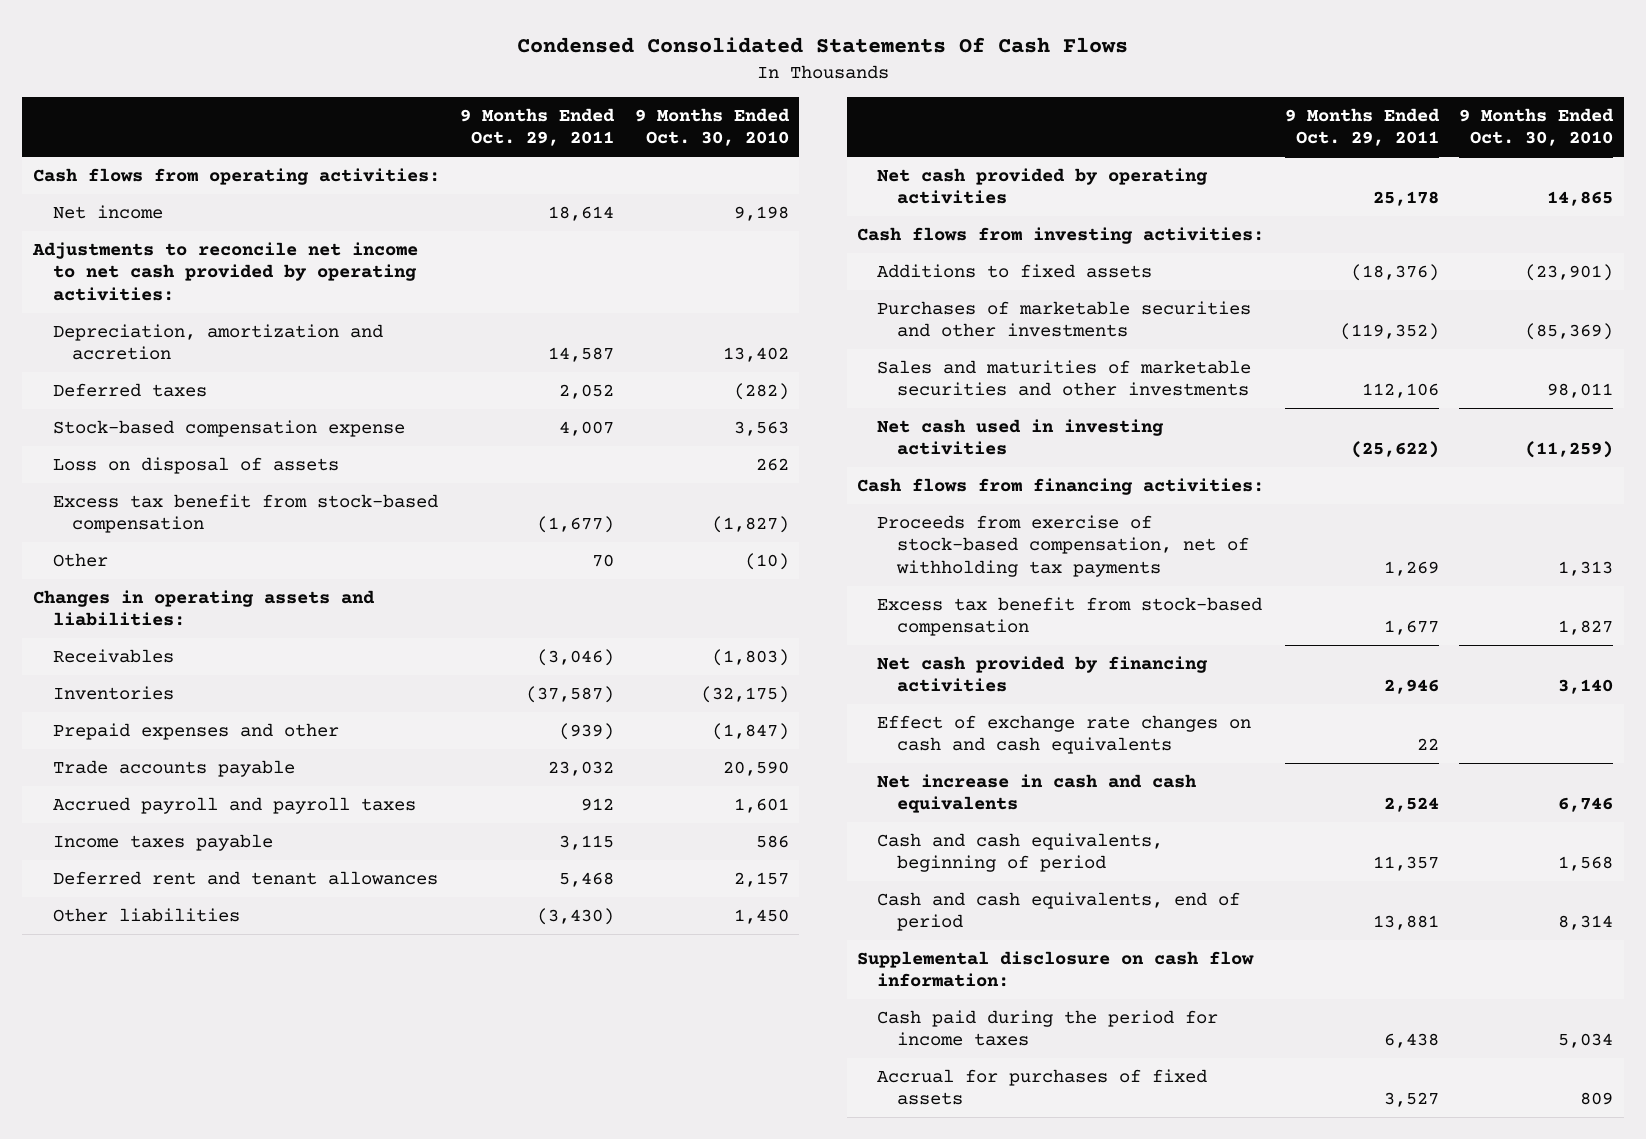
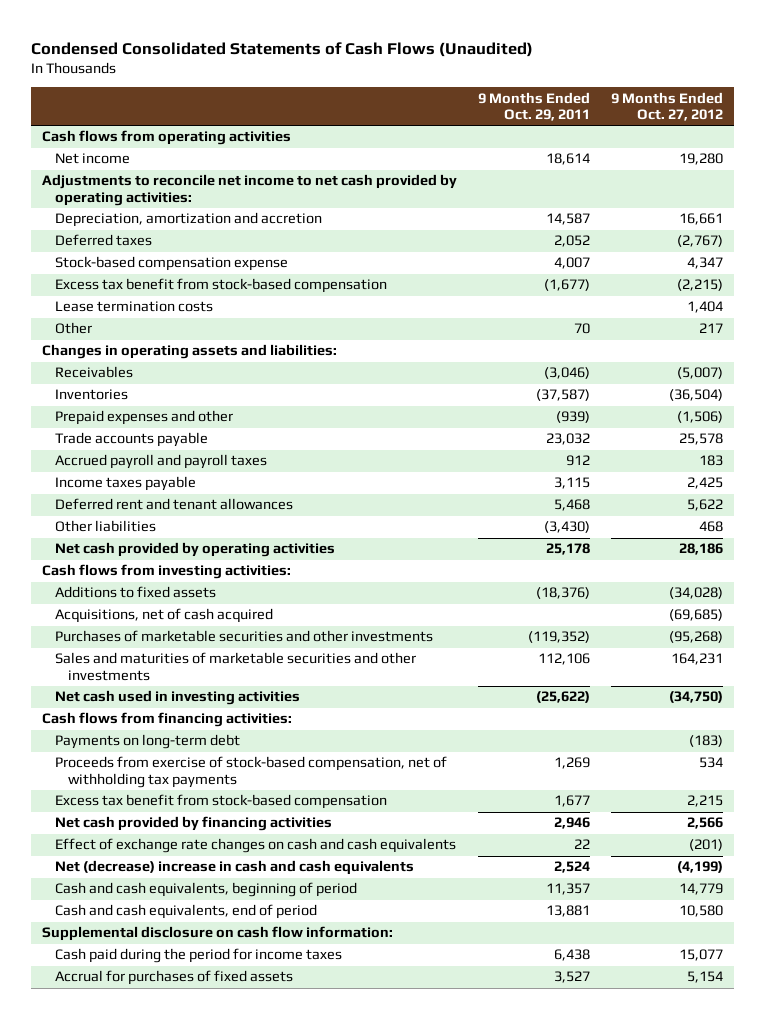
[516,37,1128,54] Condensed Consolidated Statements Of Cash Flows -> [31,41,534,57] Condensed Consolidated Statements of Cash Flows (Unaudited)
[634,107,790,147] 9 Months Ended Oct. 30, 2010 -> none
none -> [611,91,724,122] 9 Months Ended Oct. 27, 2012
[32,168,440,186] Cash flows from operating activities: -> [41,130,291,146] Cash flows from operating activities
[52,457,339,475] Loss on disposal of assets -> none
none -> [55,301,214,313] Lease termination costs
none -> [55,608,274,624] Acquisitions, net of cash acquired
none -> [55,734,241,750] Payments on long-term debt
[877,774,1198,814] Net increase in cash and cash equivalents -> [55,860,415,876] Net (decrease) increase in cash and cash equivalents

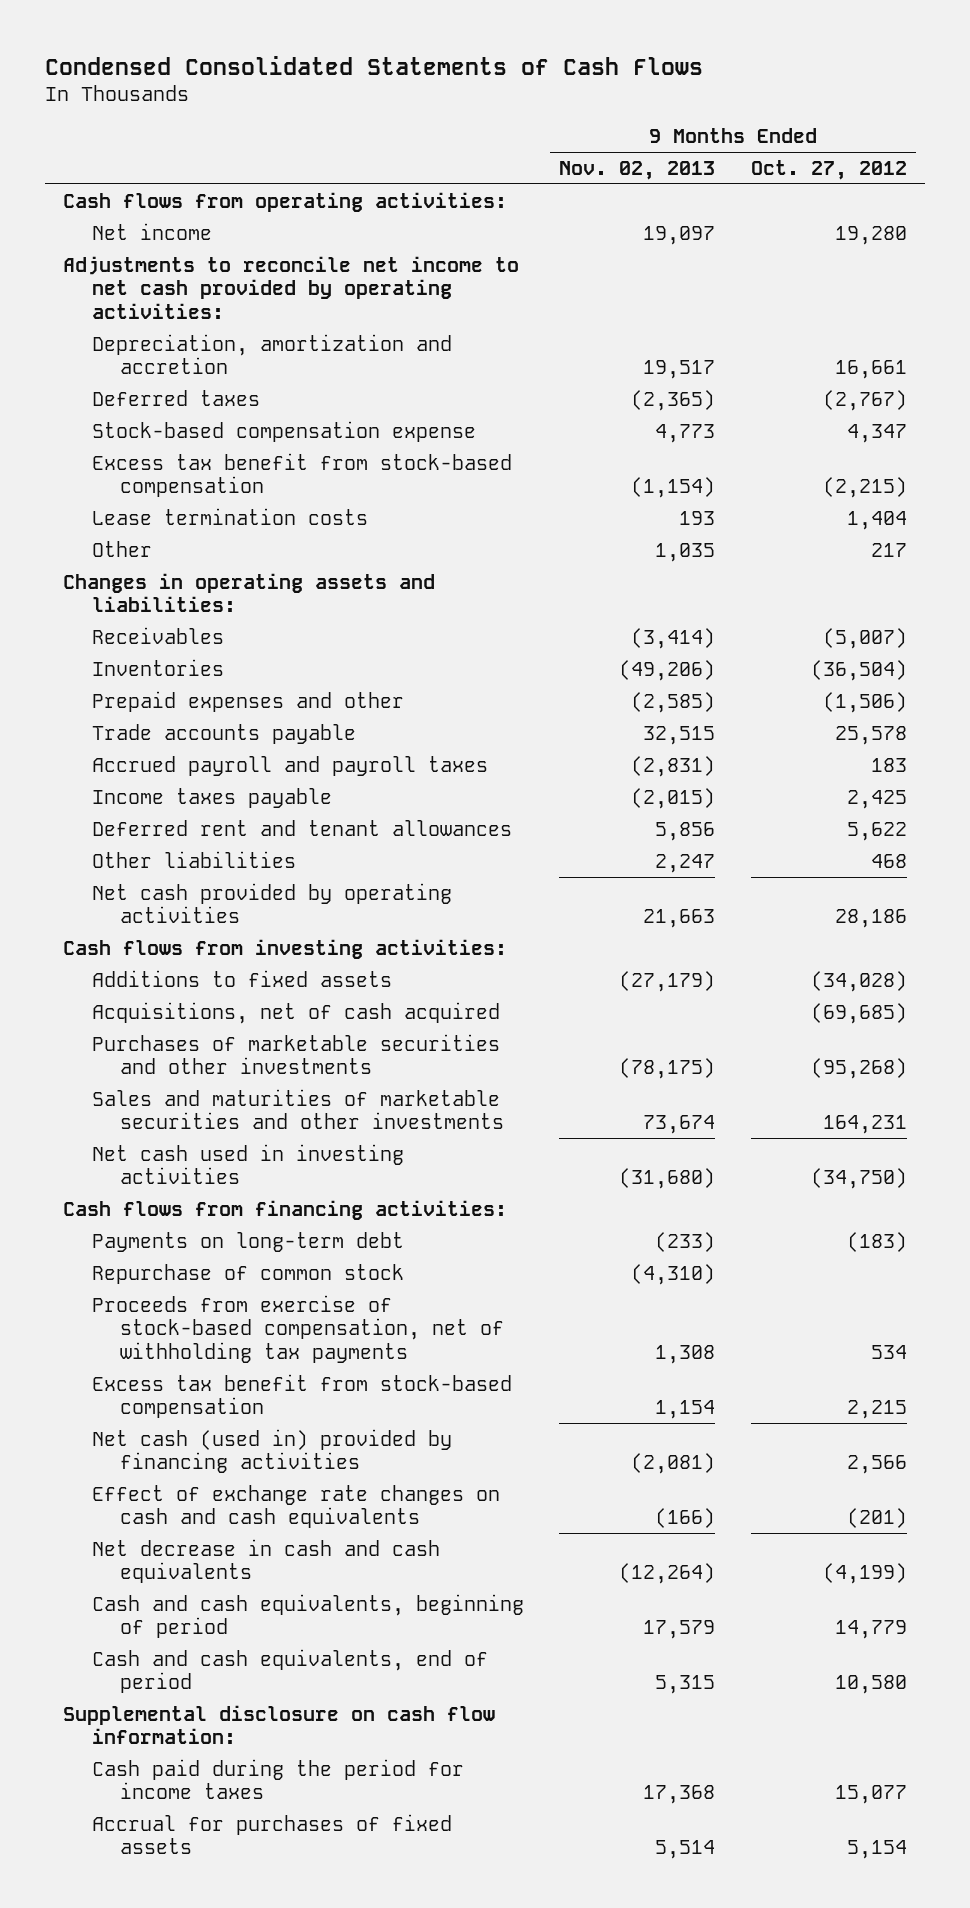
[31,41,534,57] Condensed Consolidated Statements of Cash Flows (Unaudited) -> [44,55,703,75] Condensed Consolidated Statements of Cash Flows
[477,91,590,122] 9 Months Ended Oct. 29, 2011 -> none
none -> [559,160,716,180] Nov. 02, 2013
[41,130,291,146] Cash flows from operating activities -> [62,191,507,212] Cash flows from operating activities:
none -> [91,1263,404,1284] Repurchase of common stock
[55,816,333,832] Net cash provided by financing activities -> [91,1428,452,1474] Net cash (used in) provided by financing activities
[55,860,415,876] Net (decrease) increase in cash and cash equivalents -> [91,1538,440,1584] Net decrease in cash and cash equivalents

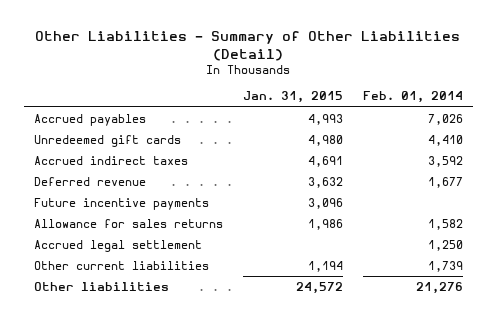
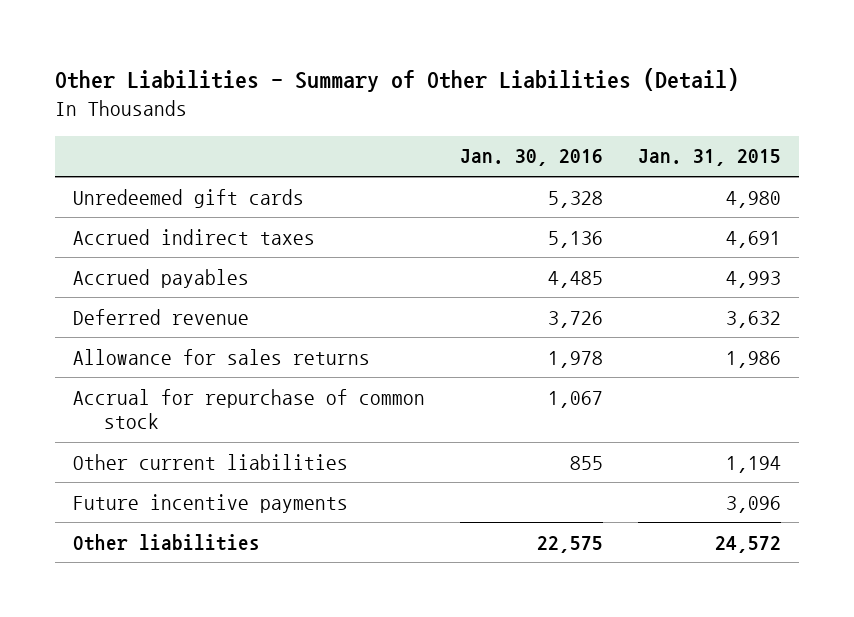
[362,91,463,104] Feb. 01, 2014 -> none
none -> [459,149,603,167] Jan. 30, 2016
[33,113,146,126] Accrued payables -> [72,268,249,288] Accrued payables
[33,239,202,252] Accrued legal settlement -> none
none -> [72,388,425,430] Accrual for repurchase of common stock
[33,197,209,210] Future incentive payments -> [72,493,348,513] Future incentive payments

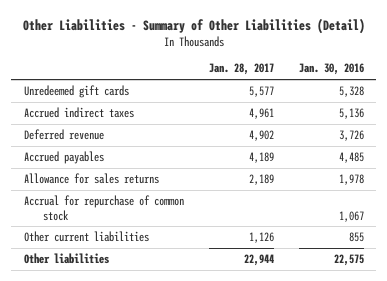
[638,149,782,167] Jan. 31, 2015 -> none
none -> [208,63,274,76] Jan. 28, 2017
[72,268,249,288] Accrued payables -> [23,150,104,164] Accrued payables
[72,493,348,513] Future incentive payments -> none

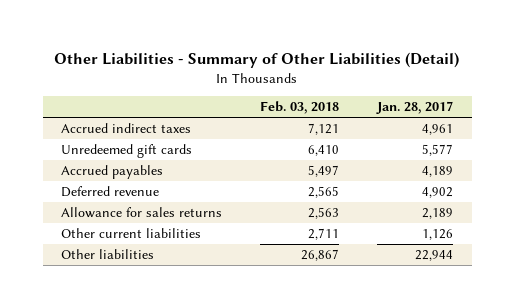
[298,63,364,76] Jan. 30, 2016 -> none
none -> [260,101,340,115] Feb. 03, 2018
[23,84,129,98] Unredeemed gift cards -> [61,143,193,158] Unredeemed gift cards
[23,128,104,140] Deferred revenue -> [61,185,160,197] Deferred revenue
[23,194,184,221] Accrual for repurchase of common stock -> none

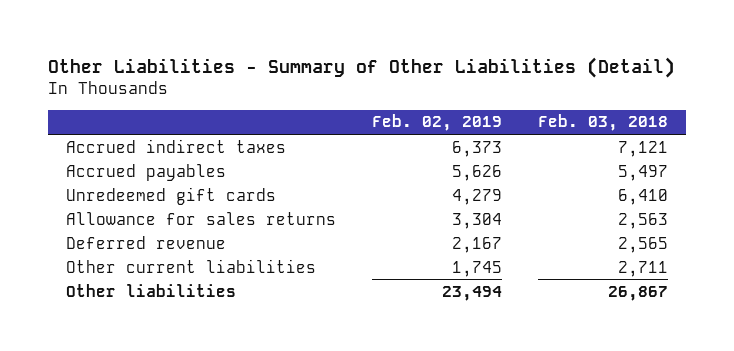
[376,101,454,115] Jan. 28, 2017 -> none
none -> [372,114,503,132] Feb. 02, 2019
[61,143,193,158] Unredeemed gift cards -> [66,186,277,205] Unredeemed gift cards
[61,185,160,197] Deferred revenue -> [66,235,227,249] Deferred revenue

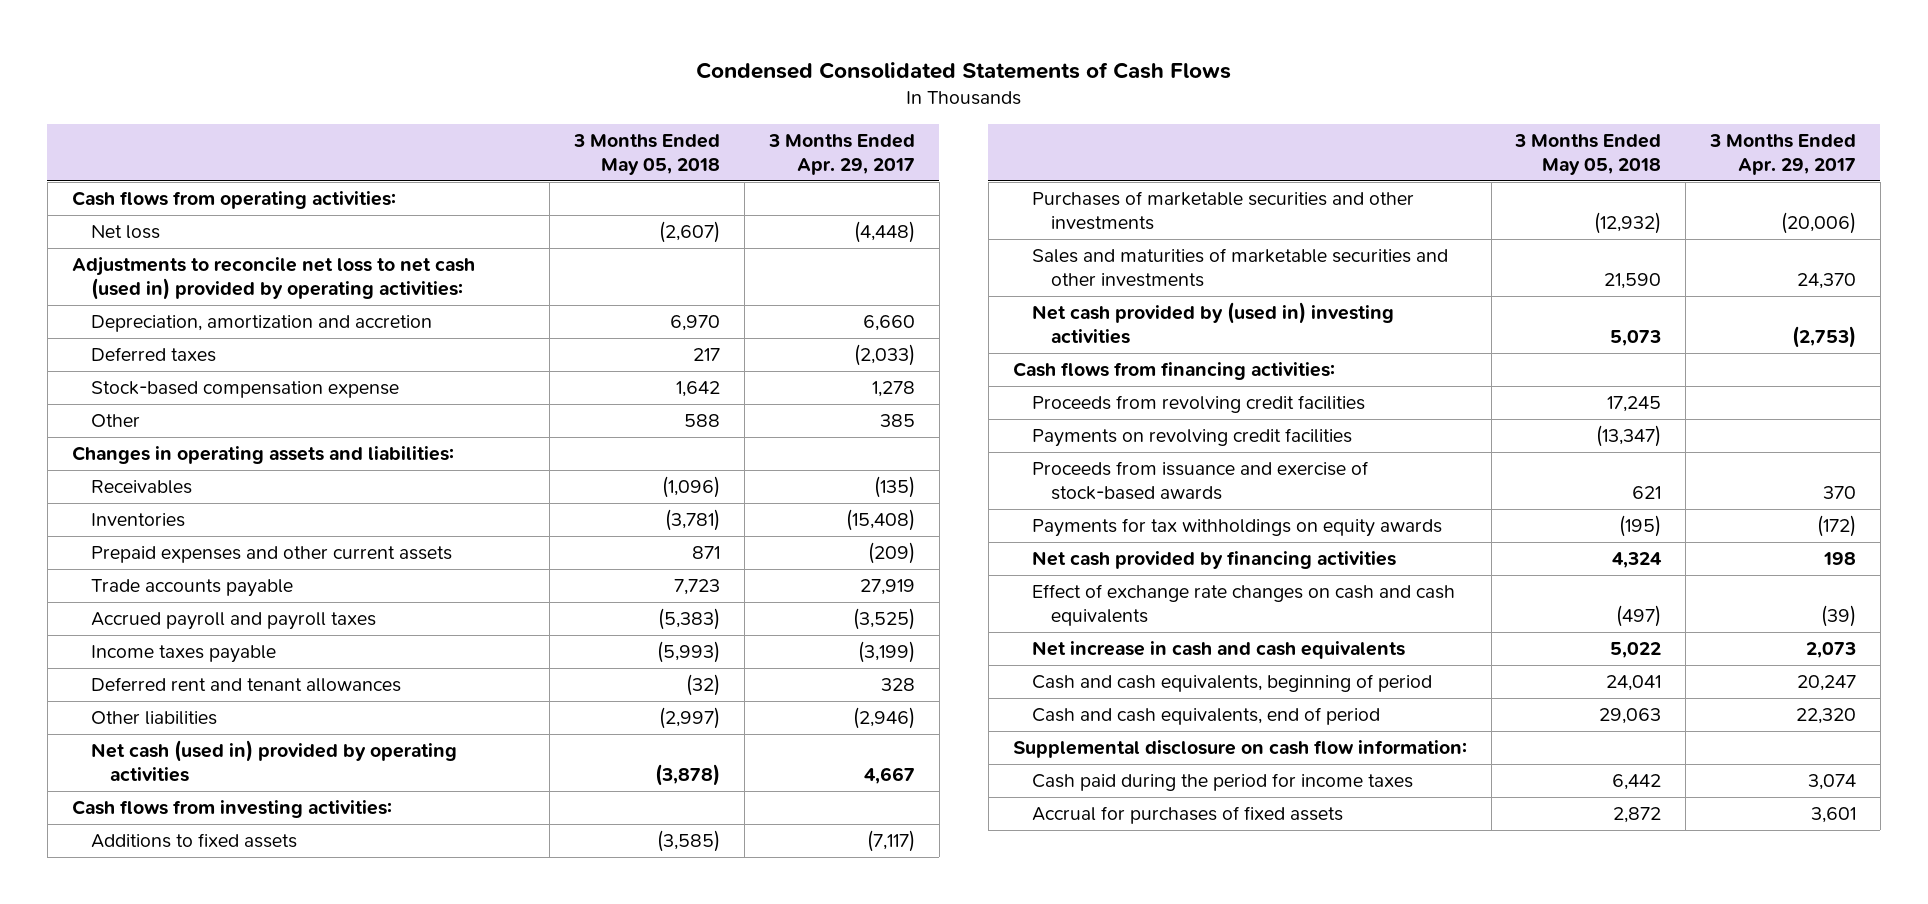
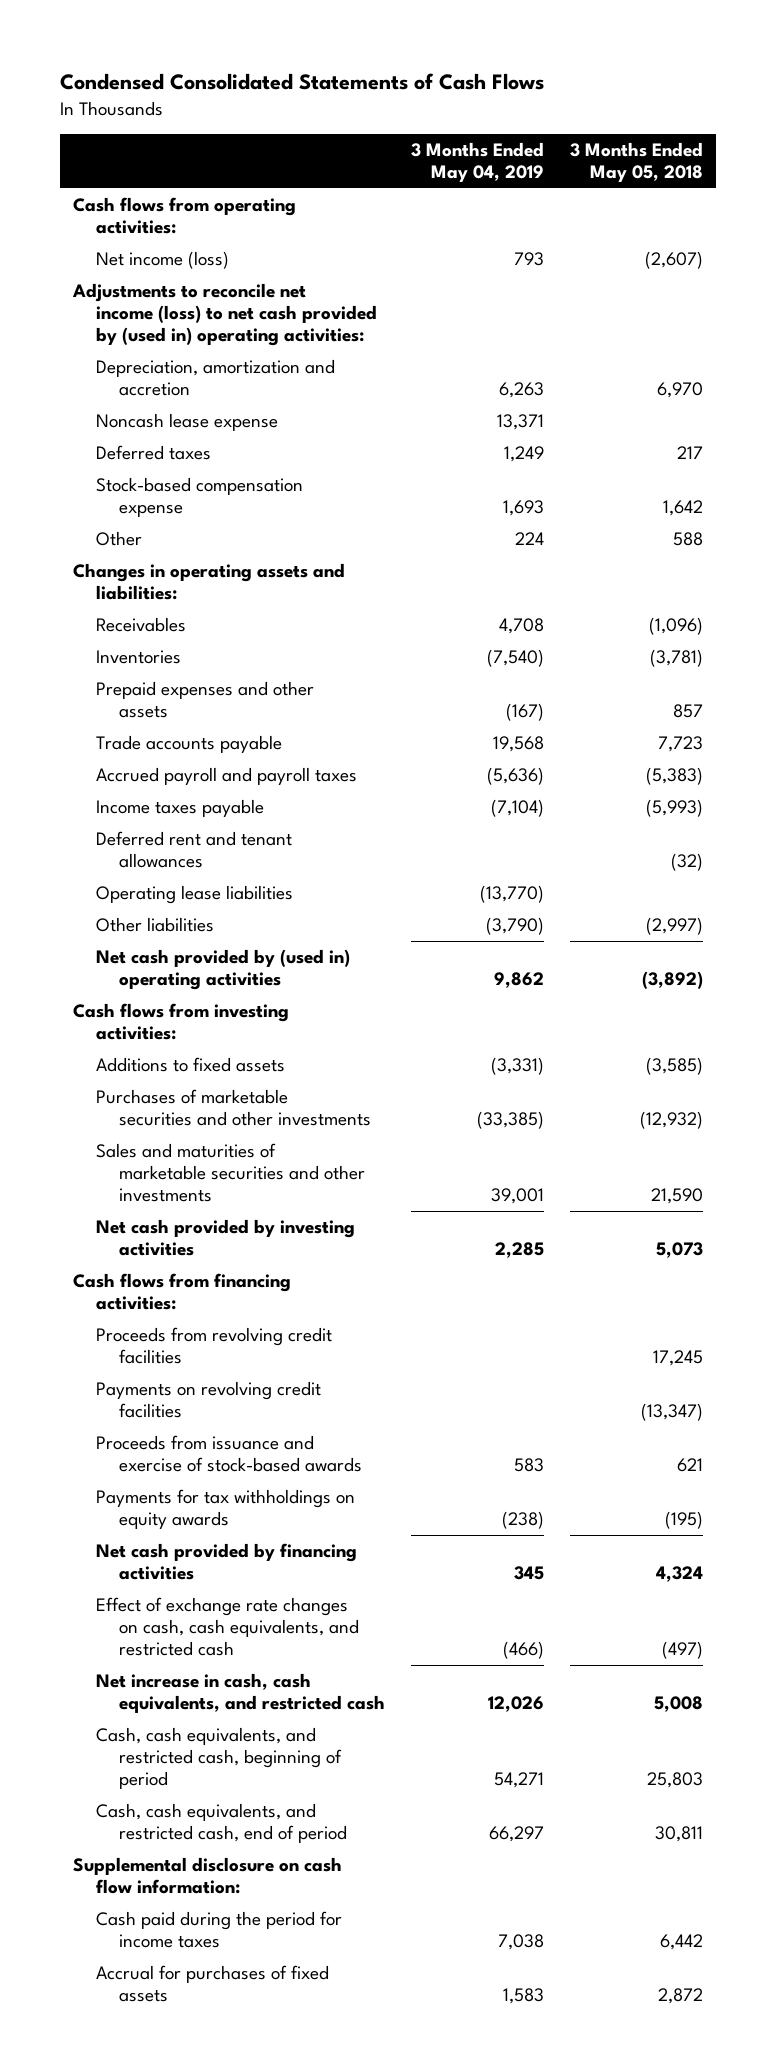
[768,133,916,175] 3 Months Ended Apr. 29, 2017 -> none
none -> [411,141,545,183] 3 Months Ended May 04, 2019
[90,225,160,240] Net loss -> [96,251,230,270] Net income (loss)
[71,257,475,301] Adjustments to reconcile net loss to net cash (used in) provided by operating activities: -> [72,283,378,347] Adjustments to reconcile net income (loss) to net cash provided by (used in) operating activities:
none -> [96,413,279,432] Noncash lease expense
[90,546,452,564] Prepaid expenses and other current assets -> [96,681,315,719] Prepaid expenses and other assets
[692,546,721,560] 871 -> [673,704,704,719] 857
none -> [96,885,294,905] Operating lease liabilities
[90,740,457,783] Net cash (used in) provided by operating activities -> [96,949,351,991] Net cash provided by (used in) operating activities
[655,764,721,787] (3,878) -> [642,971,704,990] (3,892)
[1031,302,1394,345] Net cash provided by (used in) investing activities -> [96,1219,356,1257] Net cash provided by investing activities
[1031,584,1455,627] Effect of exchange rate changes on cash and cash equivalents -> [96,1597,359,1657] Effect of exchange rate changes on cash, cash equivalents, and restricted cash
[1031,641,1405,660] Net increase in cash and cash equivalents -> [96,1673,385,1714] Net increase in cash, cash equivalents, and restricted cash
[1610,642,1662,659] 5,022 -> [654,1696,704,1713] 5,008
[1031,674,1432,693] Cash and cash equivalents, beginning of period -> [96,1727,342,1790] Cash, cash equivalents, and restricted cash, beginning of period
[1606,675,1662,692] 24,041 -> [647,1772,704,1789] 25,803
[1031,707,1380,726] Cash and cash equivalents, end of period -> [96,1803,347,1844] Cash, cash equivalents, and restricted cash, end of period
[1599,708,1662,725] 29,063 -> [655,1826,704,1843] 30,811

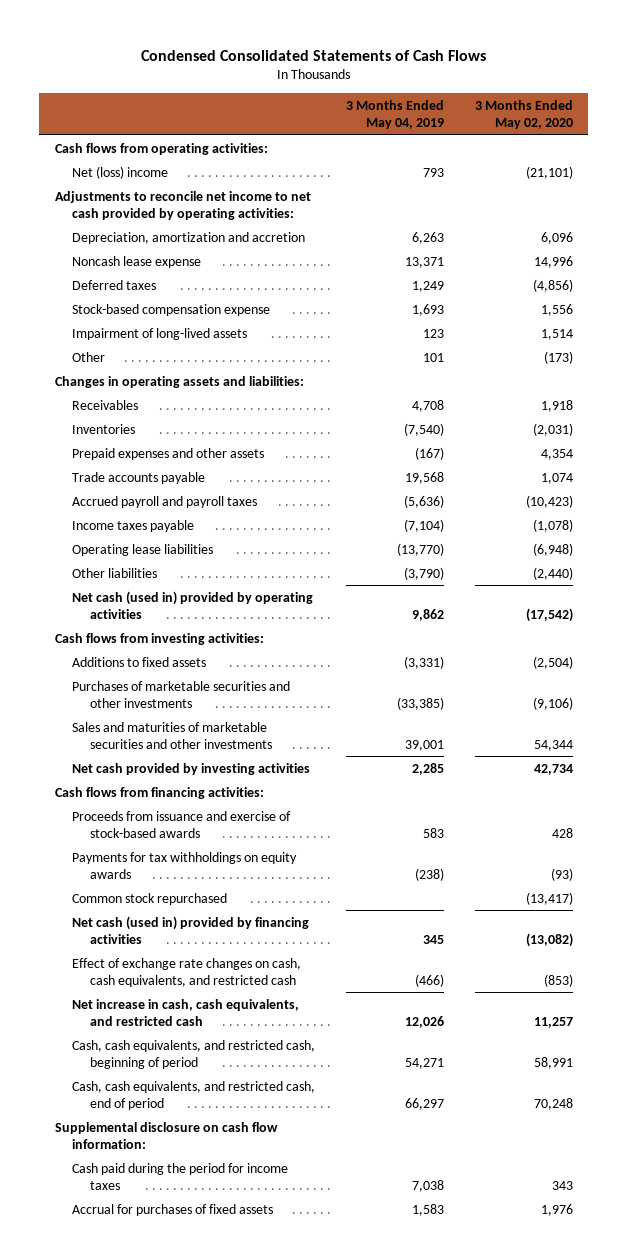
[570,141,704,183] 3 Months Ended May 05, 2018 -> none
none -> [474,99,573,130] 3 Months Ended May 02, 2020
[96,251,230,270] Net income (loss) -> [72,165,169,179] Net (loss) income
[72,283,378,347] Adjustments to reconcile net income (loss) to net cash provided by (used in) operating activities: -> [54,190,311,220] Adjustments to reconcile net income to net cash provided by operating activities:
none -> [72,327,248,340] Impairment of long-lived assets
[515,532,545,546] 224 -> [422,352,444,362] 101
[96,831,293,869] Deferred rent and tenant allowances -> none
[96,949,351,991] Net cash provided by (used in) operating activities -> [72,590,314,619] Net cash (used in) provided by operating activities
[96,1327,333,1365] Proceeds from revolving credit facilities -> none
[96,1381,322,1419] Payments on revolving credit facilities -> none
none -> [72,892,228,905] Common stock repurchased
[96,1543,358,1581] Net cash provided by financing activities -> [72,915,310,944] Net cash (used in) provided by financing activities

